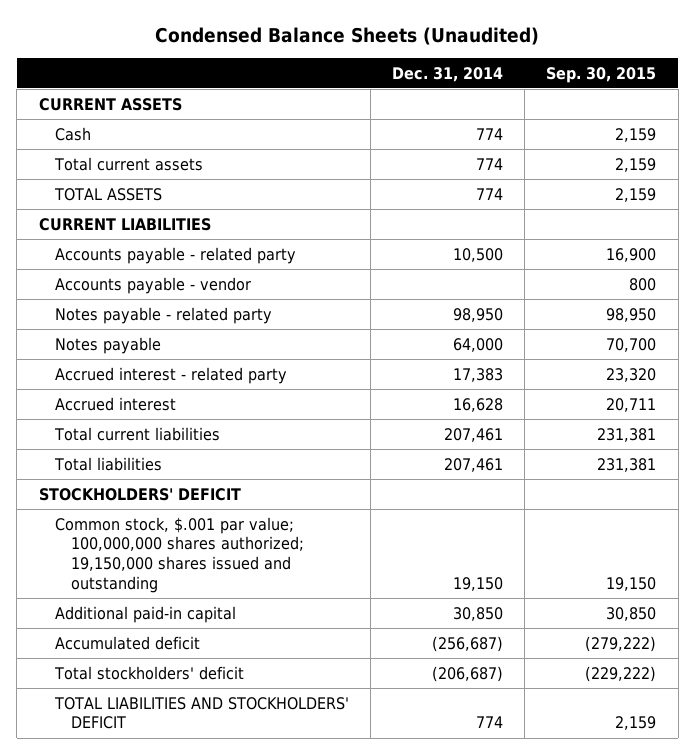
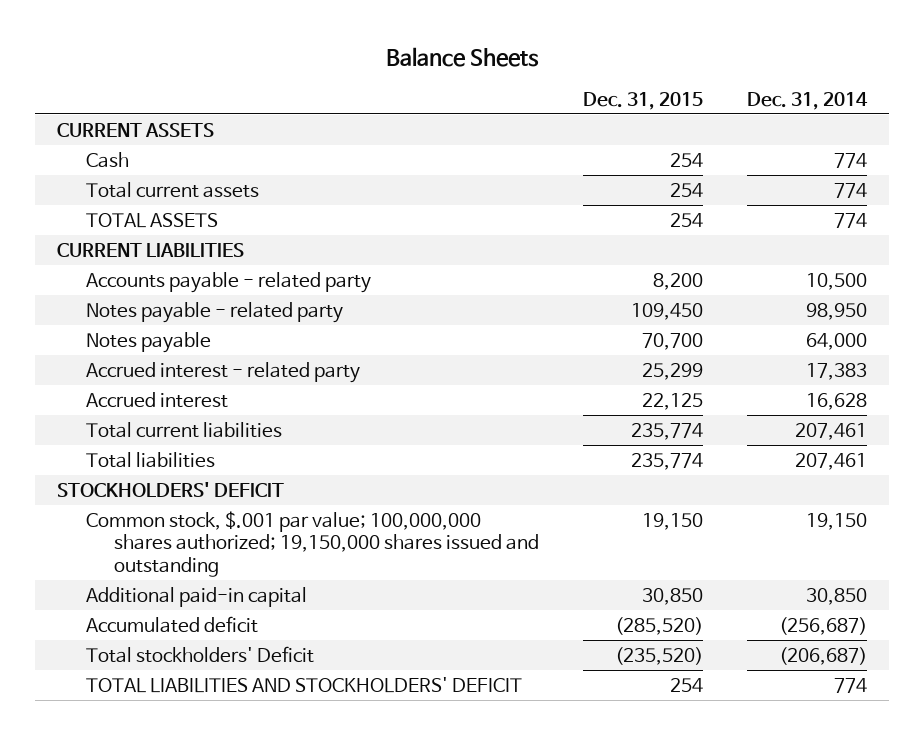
[155,26,540,45] Condensed Balance Sheets (Unaudited) -> [386,47,540,68] Balance Sheets
[546,66,657,83] Sep. 30, 2015 -> none
none -> [583,91,704,110] Dec. 31, 2015
[54,276,251,294] Accounts payable - vendor -> none
[53,665,244,680] Total stockholders' deficit -> [85,645,314,663] Total stockholders' Deficit

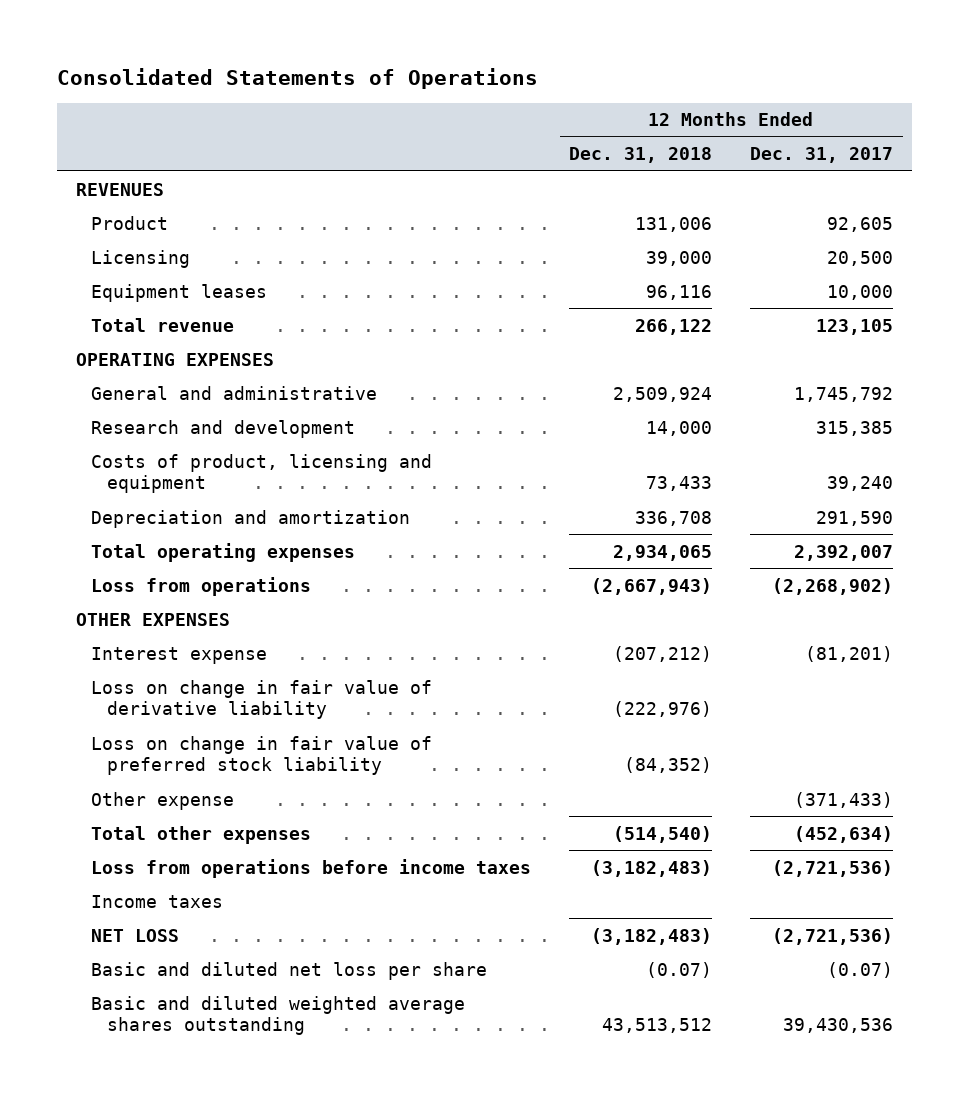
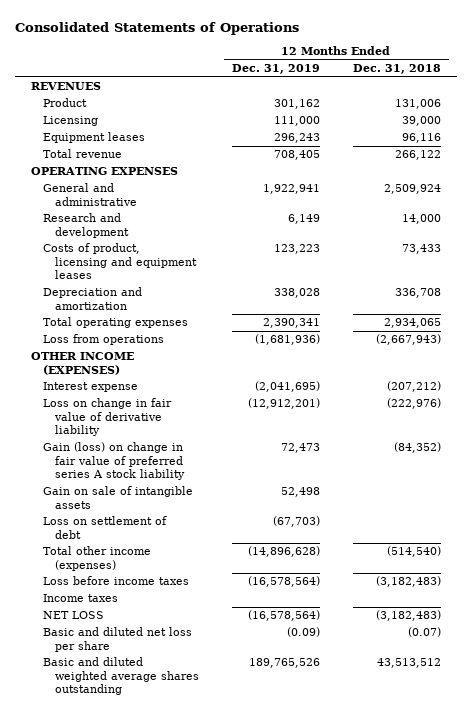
[750,147,894,164] Dec. 31, 2017 -> none
none -> [231,64,320,75] Dec. 31, 2019
[91,453,433,494] Costs of product, licensing and equipment -> [43,243,198,280] Costs of product, licensing and equipment leases
[75,612,230,626] OTHER EXPENSES -> [30,352,134,375] OTHER INCOME (EXPENSES)
[91,791,235,810] Other expense -> none
[91,735,433,776] Loss on change in fair value of preferred stock liability -> [43,442,186,481] Gain (loss) on change in fair value of preferred series A stock liability
none -> [43,486,194,509] Gain on sale of intangible assets
none -> [43,516,168,539] Loss on settlement of debt
[91,825,312,844] Total other expenses -> [43,546,152,571] Total other income (expenses)
[91,858,532,878] Loss from operations before income taxes -> [43,576,190,586] Loss before income taxes

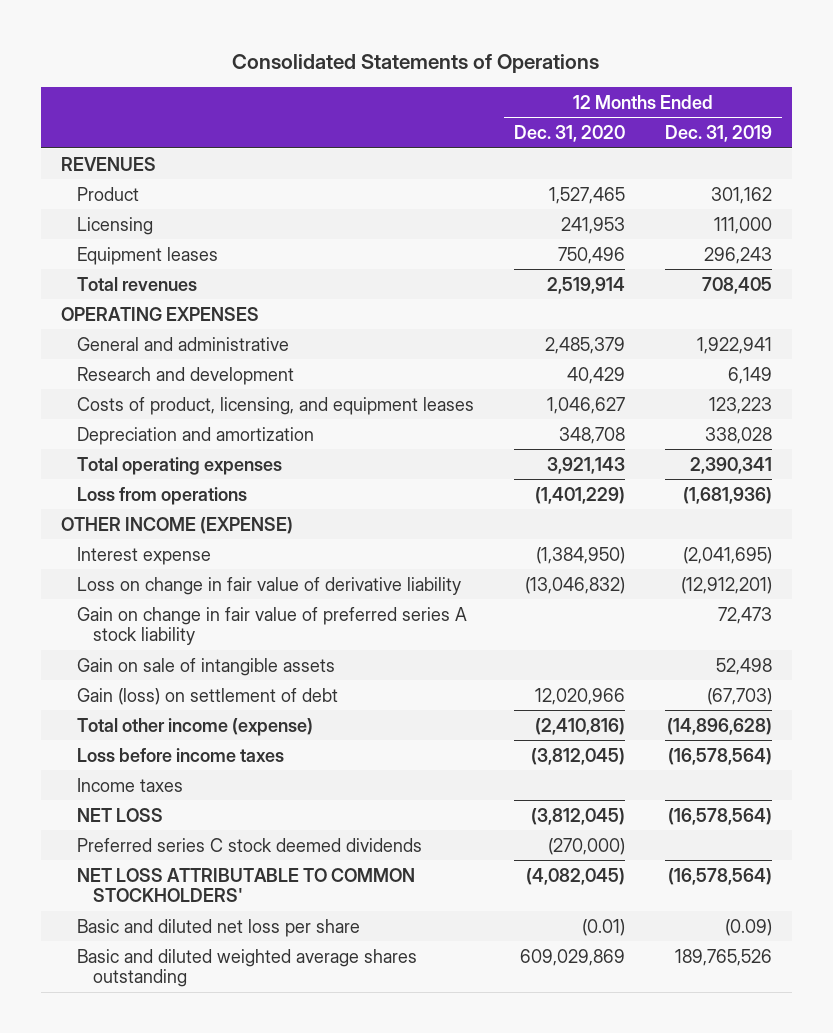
[352,64,441,75] Dec. 31, 2018 -> none
none -> [513,124,625,142] Dec. 31, 2020
[43,149,123,159] Total revenue -> [76,276,197,291] Total revenues
[43,243,198,280] Costs of product, licensing and equipment leases -> [76,396,474,415] Costs of product, licensing, and equipment leases
[30,352,134,375] OTHER INCOME (EXPENSES) -> [61,516,294,534] OTHER INCOME (EXPENSE)
[43,442,186,481] Gain (loss) on change in fair value of preferred series A stock liability -> [76,606,467,646] Gain on change in fair value of preferred series A stock liability
[43,516,168,539] Loss on settlement of debt -> [76,687,338,705] Gain (loss) on settlement of debt
[43,546,152,571] Total other income (expenses) -> [76,717,313,736] Total other income (expense)
none -> [76,837,422,852] Preferred series C stock deemed dividends
none -> [76,867,415,903] NET LOSS ATTRIBUTABLE TO COMMON STOCKHOLDERS'

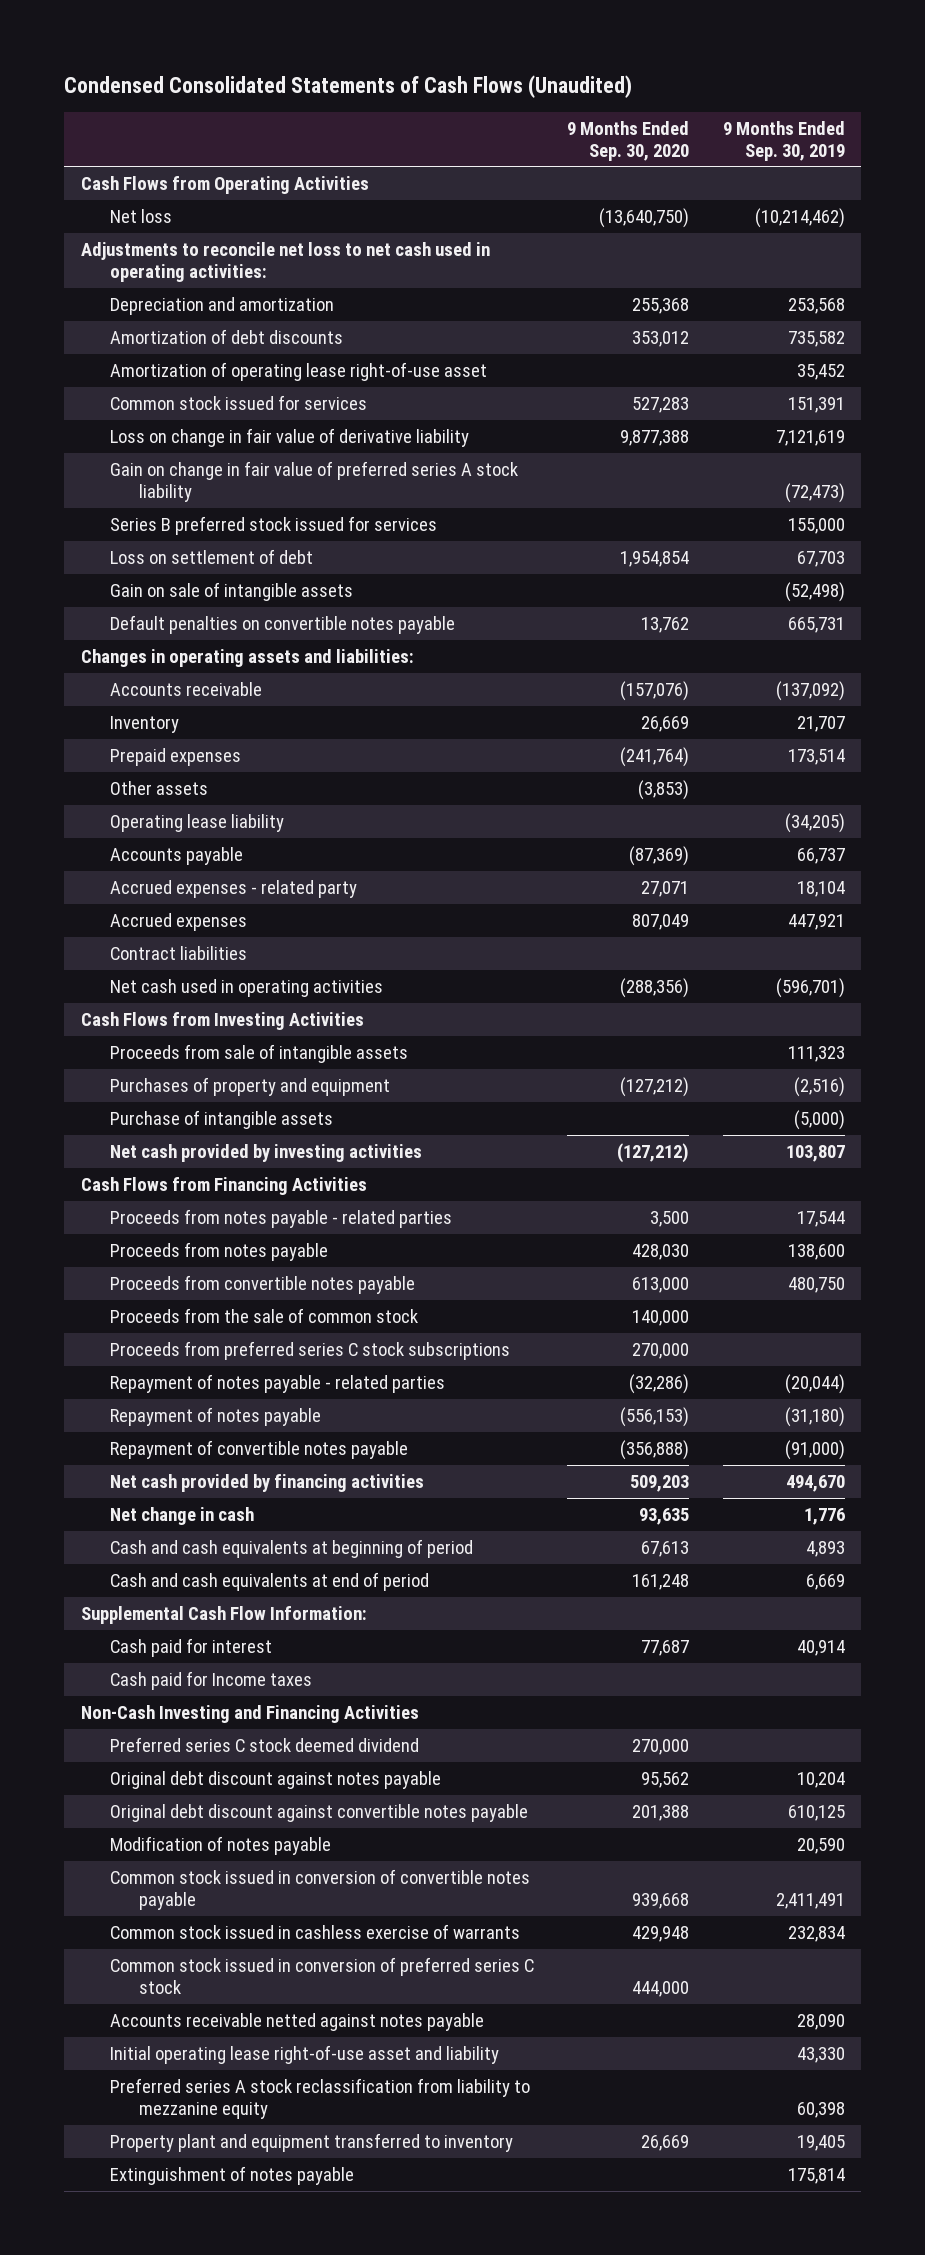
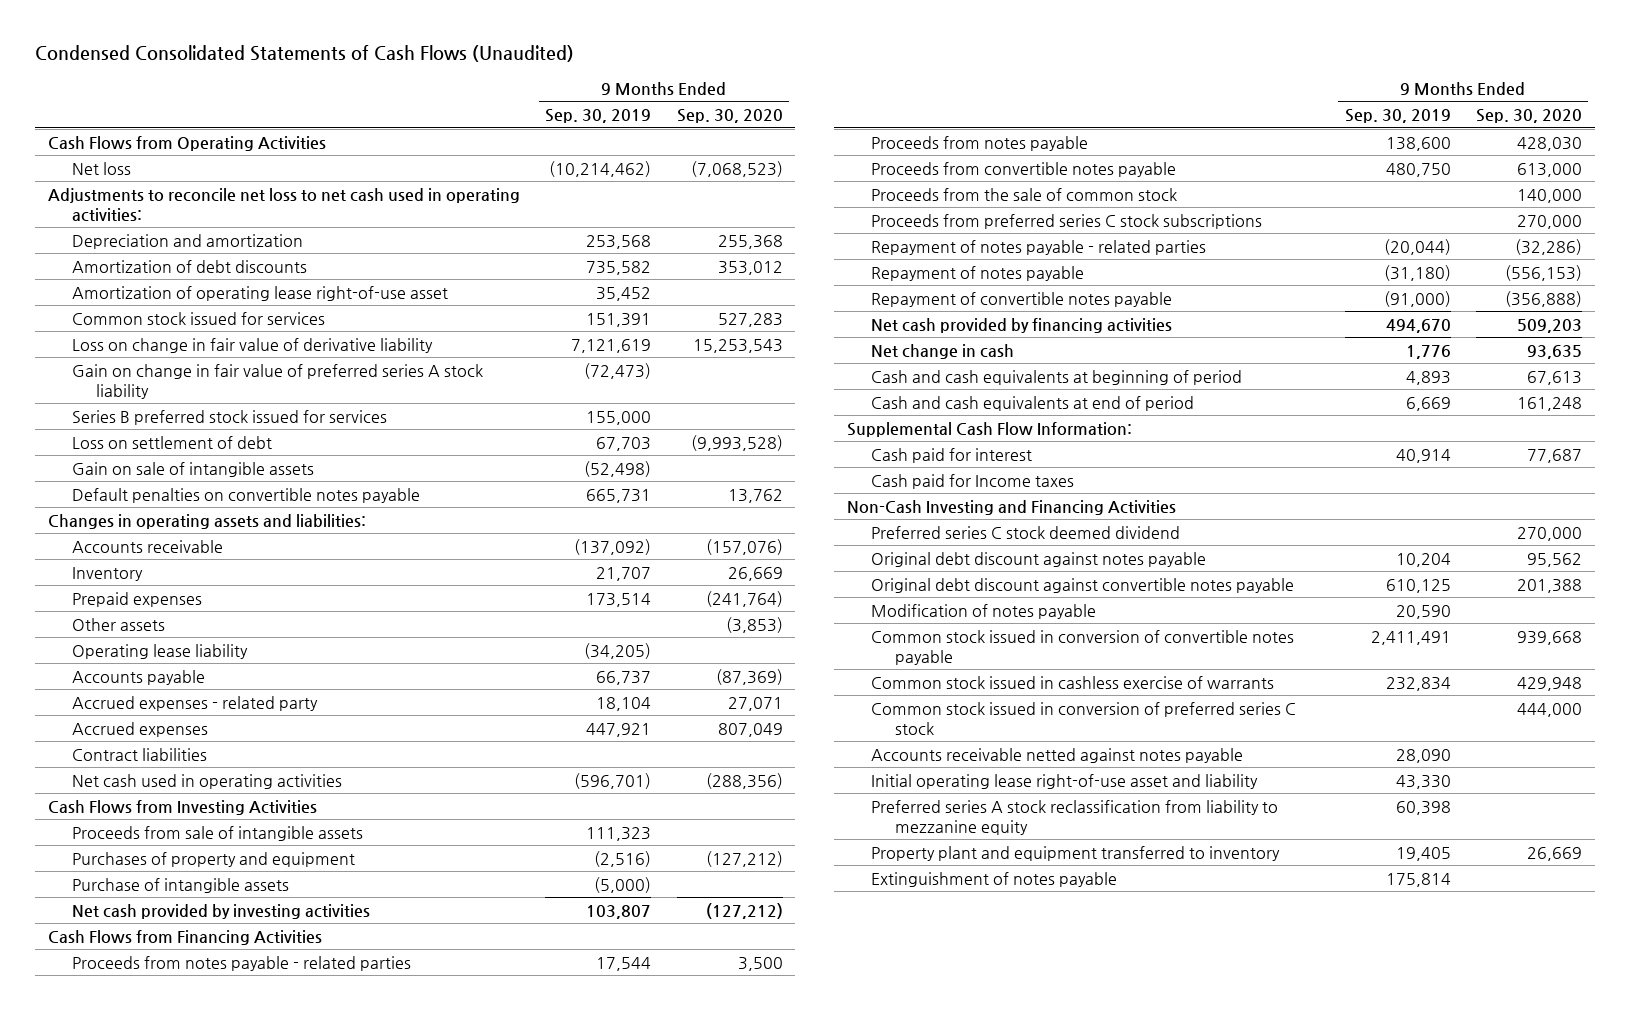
[599,208,690,229] (13,640,750) -> [690,160,783,177] (7,068,523)
[620,430,690,447] 9,877,388 -> [692,338,783,353] 15,253,543
[620,551,690,568] 1,954,854 -> [690,434,783,451] (9,993,528)

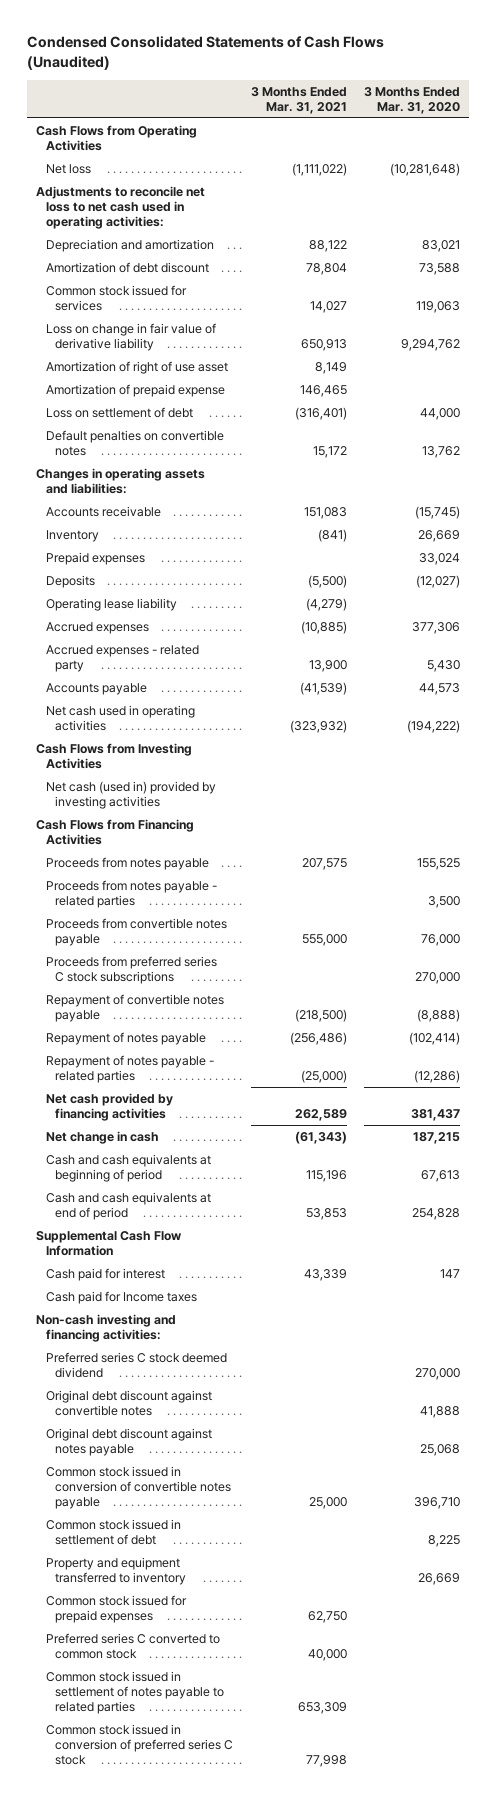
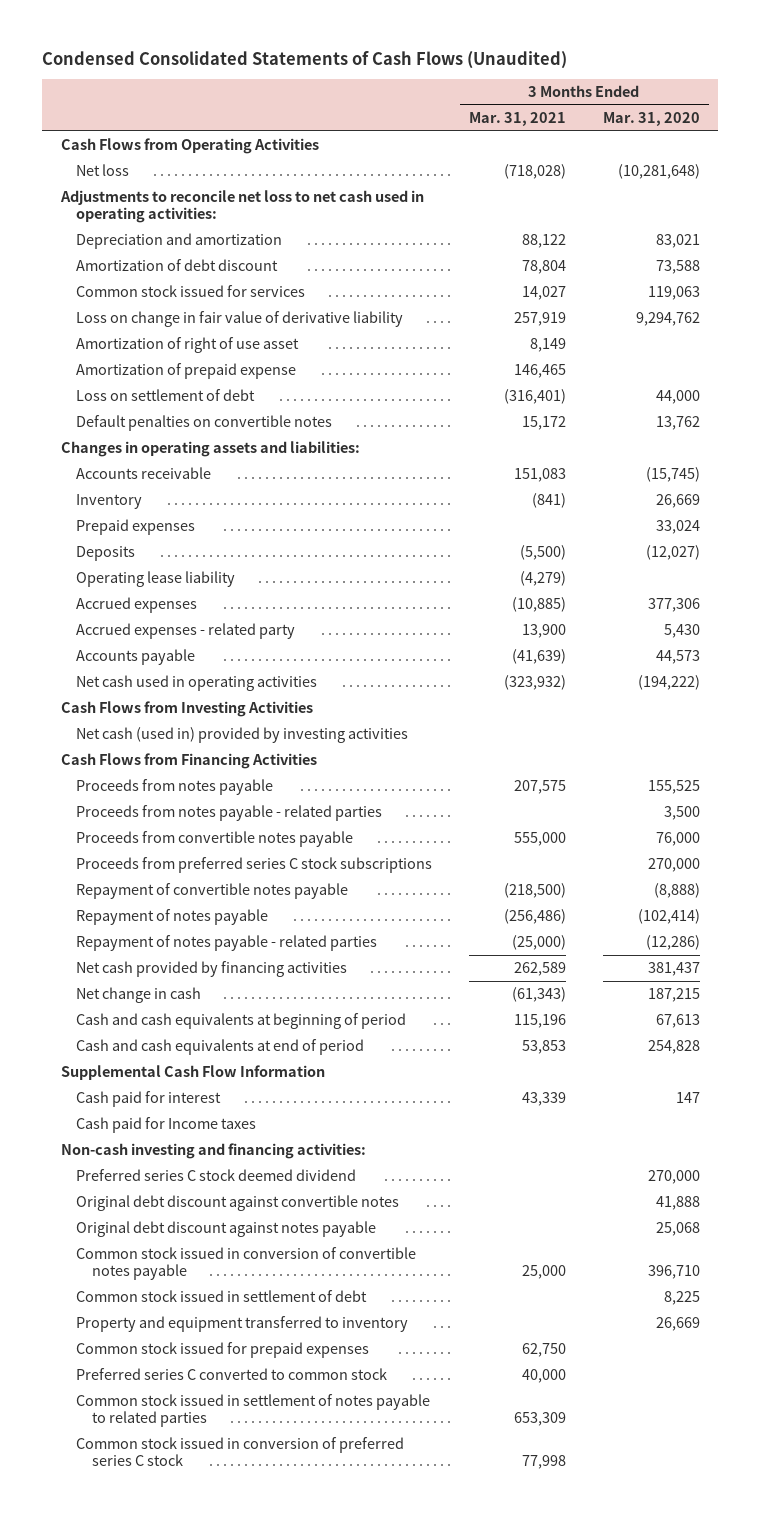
[291,163,347,177] (1,111,022) -> [503,164,566,180] (718,028)
[300,339,347,352] 650,913 -> [513,312,566,327] 257,919
[299,682,347,696] (41,539) -> [511,649,566,665] (41,639)

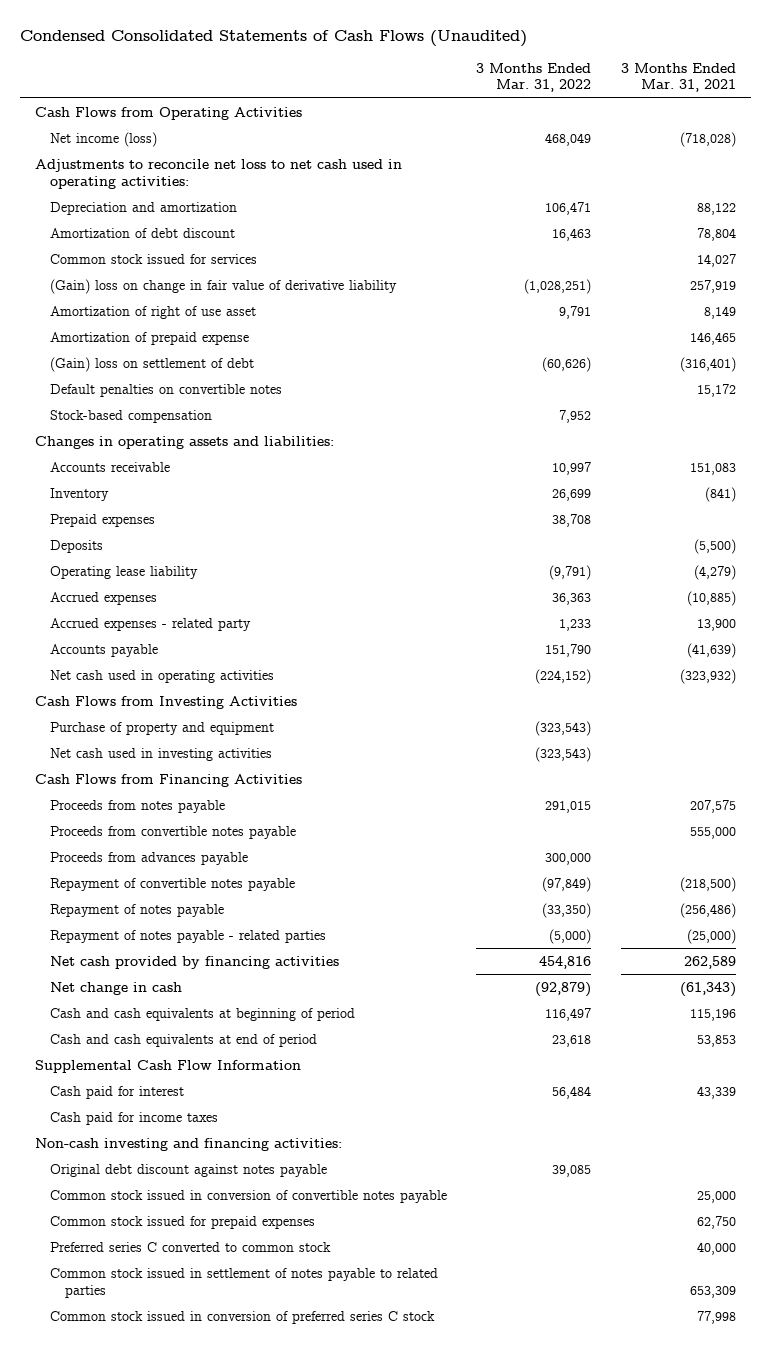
[602,112,700,127] Mar. 31, 2020 -> none
none -> [476,62,592,93] 3 Months Ended Mar. 31, 2022
[76,164,130,177] Net loss -> [49,131,157,147] Net income (loss)
[76,311,404,328] Loss on change in fair value of derivative liability -> [49,278,397,294] (Gain) loss on change in fair value of derivative liability
[76,389,256,402] Loss on settlement of debt -> [49,356,254,372] (Gain) loss on settlement of debt
none -> [49,409,212,423] Stock-based compensation
none -> [49,721,274,735] Purchase of property and equipment
[76,727,409,744] Net cash (used in) provided by investing activities -> [49,747,272,761] Net cash used in investing activities
[76,805,383,822] Proceeds from notes payable - related parties -> none
[76,857,433,874] Proceeds from preferred series C stock subscriptions -> none
none -> [49,851,248,865] Proceeds from advances payable
[76,1117,257,1134] Cash paid for Income taxes -> [49,1111,218,1125] Cash paid for income taxes
[76,1169,357,1182] Preferred series C stock deemed dividend -> none
[76,1195,400,1212] Original debt discount against convertible notes -> none
[76,1290,368,1303] Common stock issued in settlement of debt -> none
[76,1316,409,1333] Property and equipment transferred to inventory -> none

